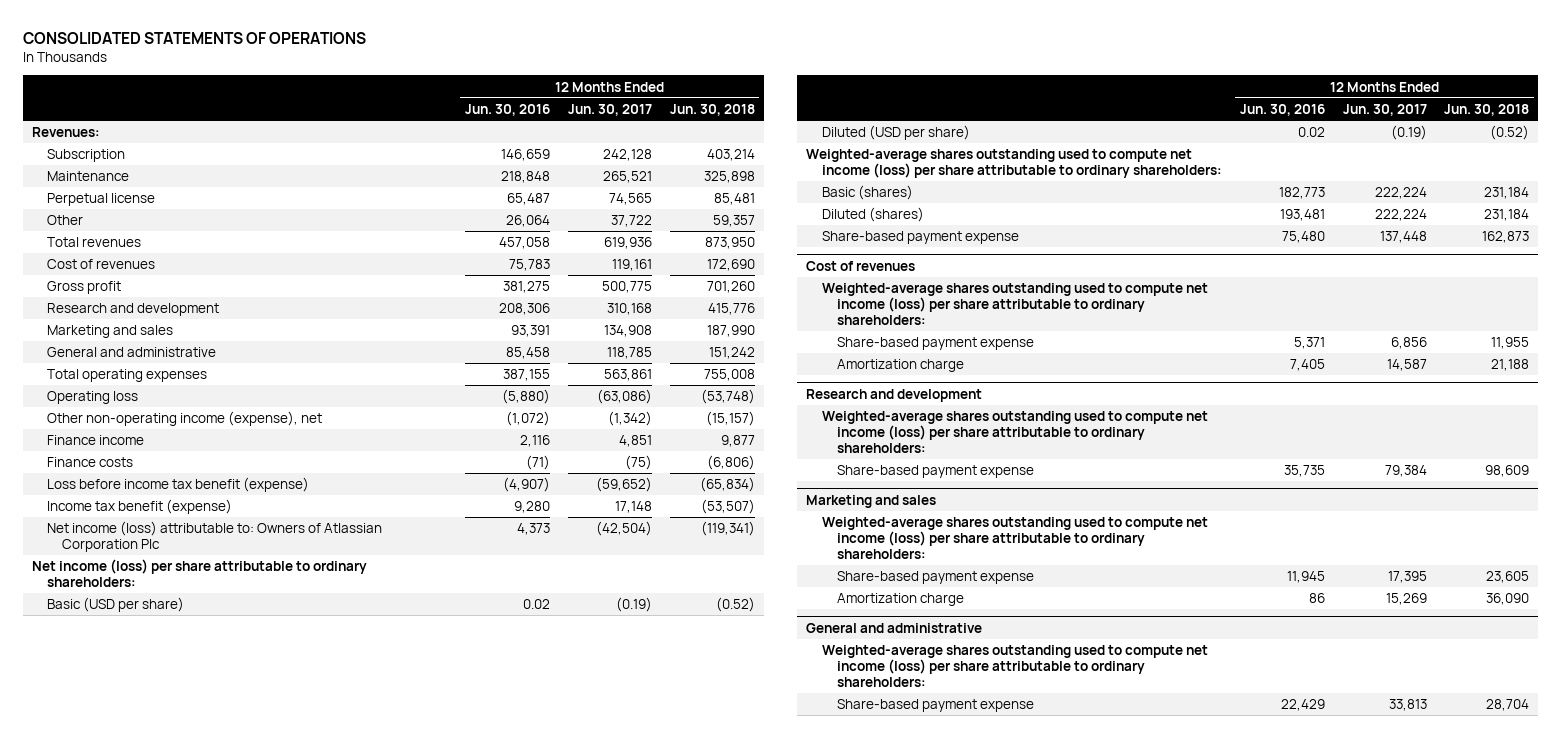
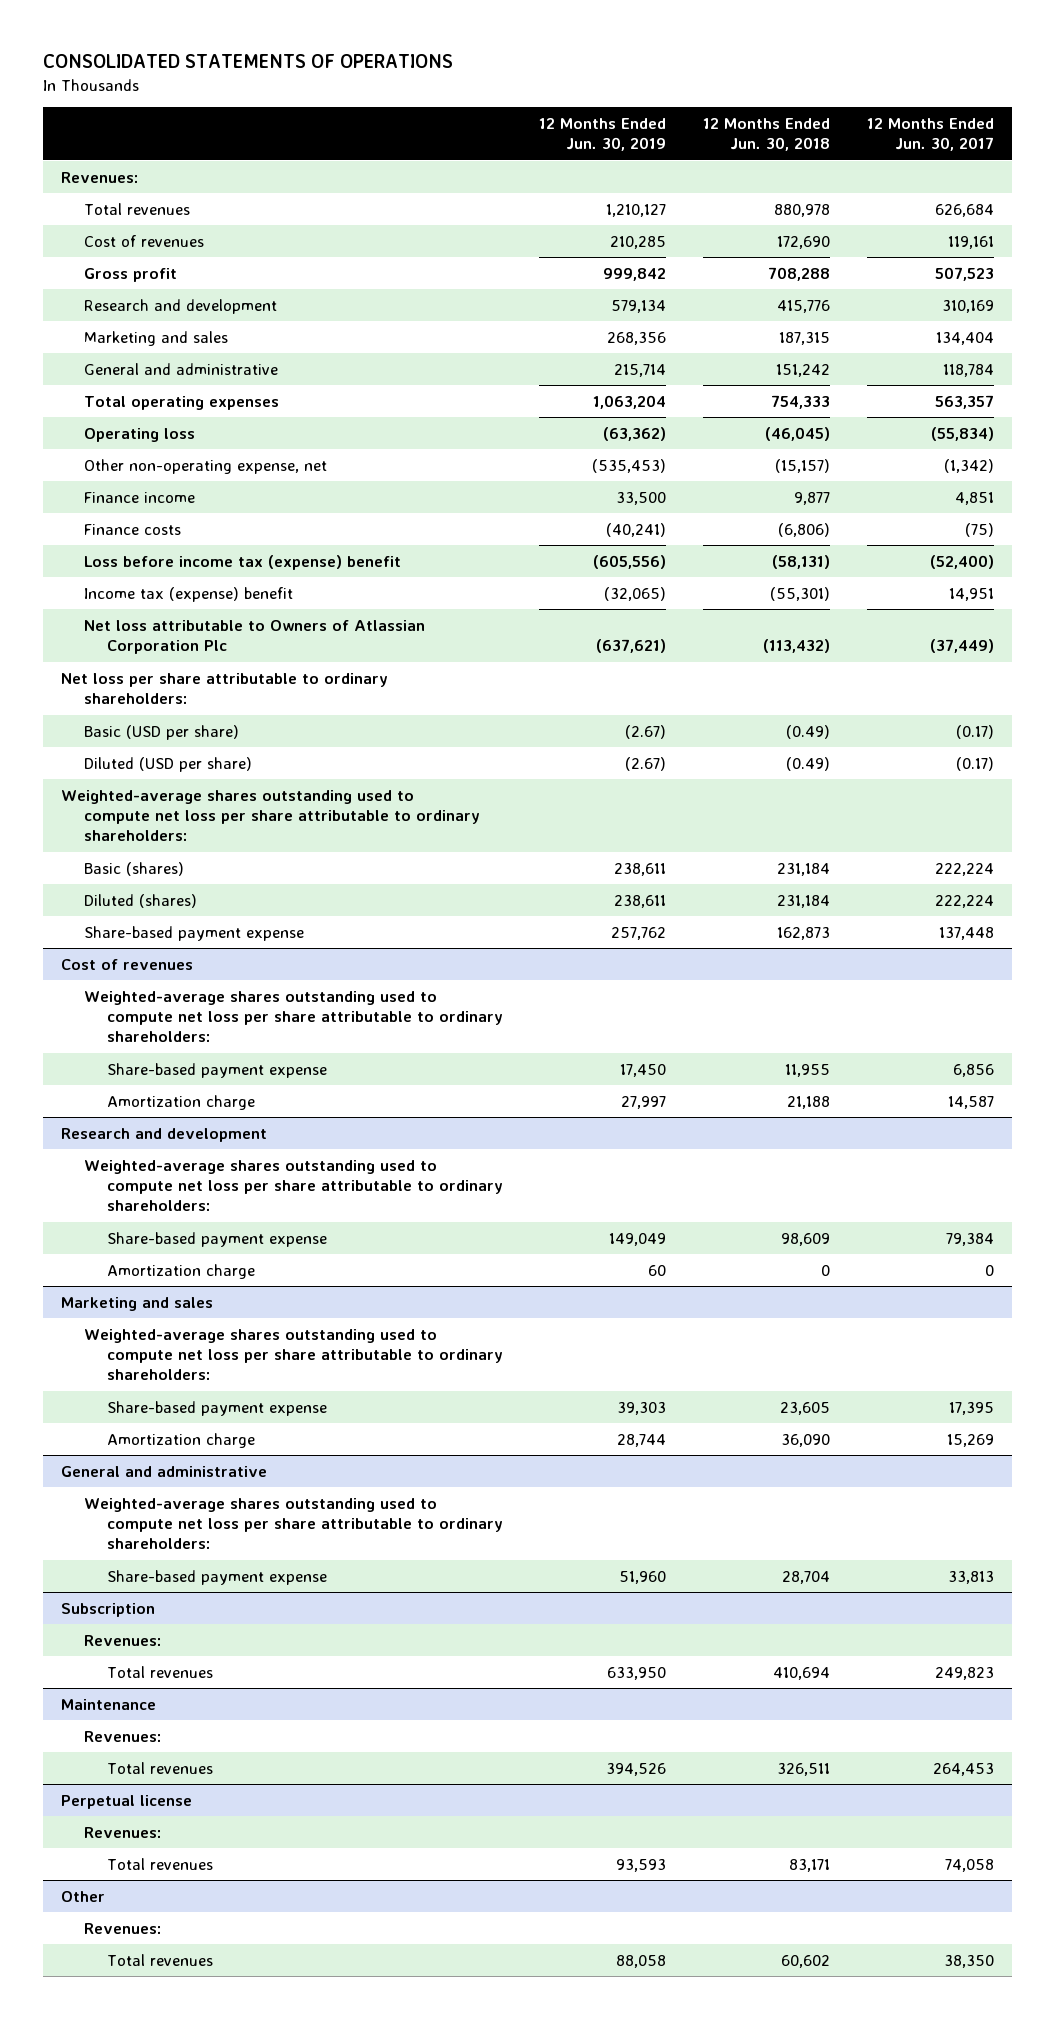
[464,104,550,117] Jun. 30, 2016 -> none
none -> [539,118,667,152] 12 Months Ended Jun. 30, 2019
[46,149,125,163] Subscription -> none
[46,171,129,182] Maintenance -> none
[46,193,155,207] Perpetual license -> none
[46,215,83,226] Other -> none
[603,237,652,250] 619,936 -> [934,203,994,217] 626,684
[704,237,755,250] 873,950 -> [774,203,831,217] 880,978
[601,281,652,294] 500,775 -> [934,266,994,281] 507,523
[706,281,755,294] 701,260 -> [768,266,831,281] 708,288
[606,303,652,316] 310,168 -> [941,299,994,313] 310,169
[603,325,652,338] 134,908 -> [935,331,994,345] 134,404
[706,325,755,338] 187,990 -> [779,331,831,345] 187,315
[606,347,652,360] 118,785 -> [942,363,994,377] 118,784
[603,369,652,382] 563,861 -> [934,394,994,409] 563,357
[703,369,755,382] 755,008 -> [771,394,831,409] 754,333
[596,389,652,405] (63,086) -> [930,426,994,441] (55,834)
[700,389,755,405] (53,748) -> [765,426,831,441] (46,045)
[46,411,322,427] Other non-operating income (expense), net -> [83,458,327,474] Other non-operating expense, net
[46,477,309,493] Loss before income tax benefit (expense) -> [83,554,401,570] Loss before income tax (expense) benefit
[595,477,652,493] (59,652) -> [929,554,994,569] (52,400)
[699,477,755,493] (65,834) -> [772,554,831,569] (58,131)
[46,499,232,515] Income tax benefit (expense) -> [83,586,293,602] Income tax (expense) benefit
[614,501,652,514] 17,148 -> [948,587,994,601] 14,951
[700,499,755,515] (53,507) -> [770,586,831,601] (55,301)
[46,521,382,552] Net income (loss) attributable to: Owners of Atlassian Corporation Plc -> [83,619,425,655] Net loss attributable to Owners of Atlassian Corporation Plc
[595,521,652,537] (42,504) -> [929,639,994,654] (37,449)
[700,521,755,537] (119,341) -> [763,639,831,654] (113,432)
[31,559,367,587] Net income (loss) per share attributable to ordinary shareholders: -> [61,672,389,705] Net loss per share attributable to ordinary shareholders:
[615,597,652,613] (0.19) -> [955,724,994,739] (0.17)
[715,597,755,613] (0.52) -> [786,724,831,739] (0.49)
[1390,125,1427,141] (0.19) -> [955,756,994,771] (0.17)
[1490,125,1530,141] (0.52) -> [786,756,831,771] (0.49)
[806,149,1222,178] Weighted-average shares outstanding used to compute net income (loss) per share attributable to ordinary shareholders: -> [61,789,480,842] Weighted-average shares outstanding used to compute net loss per share attributable to ordinary shareholders:
[821,283,1208,325] Weighted-average shares outstanding used to compute net income (loss) per share attributable to ordinary shareholders: -> [83,990,503,1043] Weighted-average shares outstanding used to compute net loss per share attributable to ordinary shareholders:
[821,411,1208,453] Weighted-average shares outstanding used to compute net income (loss) per share attributable to ordinary shareholders: -> [83,1159,503,1212] Weighted-average shares outstanding used to compute net loss per share attributable to ordinary shareholders:
none -> [106,1263,255,1279] Amortization charge
[821,517,1208,559] Weighted-average shares outstanding used to compute net income (loss) per share attributable to ordinary shareholders: -> [83,1328,503,1381] Weighted-average shares outstanding used to compute net loss per share attributable to ordinary shareholders:
[821,645,1208,687] Weighted-average shares outstanding used to compute net income (loss) per share attributable to ordinary shareholders: -> [83,1497,503,1550] Weighted-average shares outstanding used to compute net loss per share attributable to ordinary shareholders:
none -> [61,1602,156,1617] Subscription
none -> [83,1634,161,1646] Revenues:
none -> [106,1665,213,1678] Total revenues
none -> [61,1698,157,1710] Maintenance
none -> [83,1730,161,1742] Revenues:
none -> [106,1761,213,1774] Total revenues
none -> [61,1794,193,1809] Perpetual license
none -> [83,1826,161,1838] Revenues:
none -> [106,1857,213,1870] Total revenues
none -> [61,1890,106,1902] Other
none -> [83,1922,161,1934] Revenues:
none -> [106,1953,213,1966] Total revenues

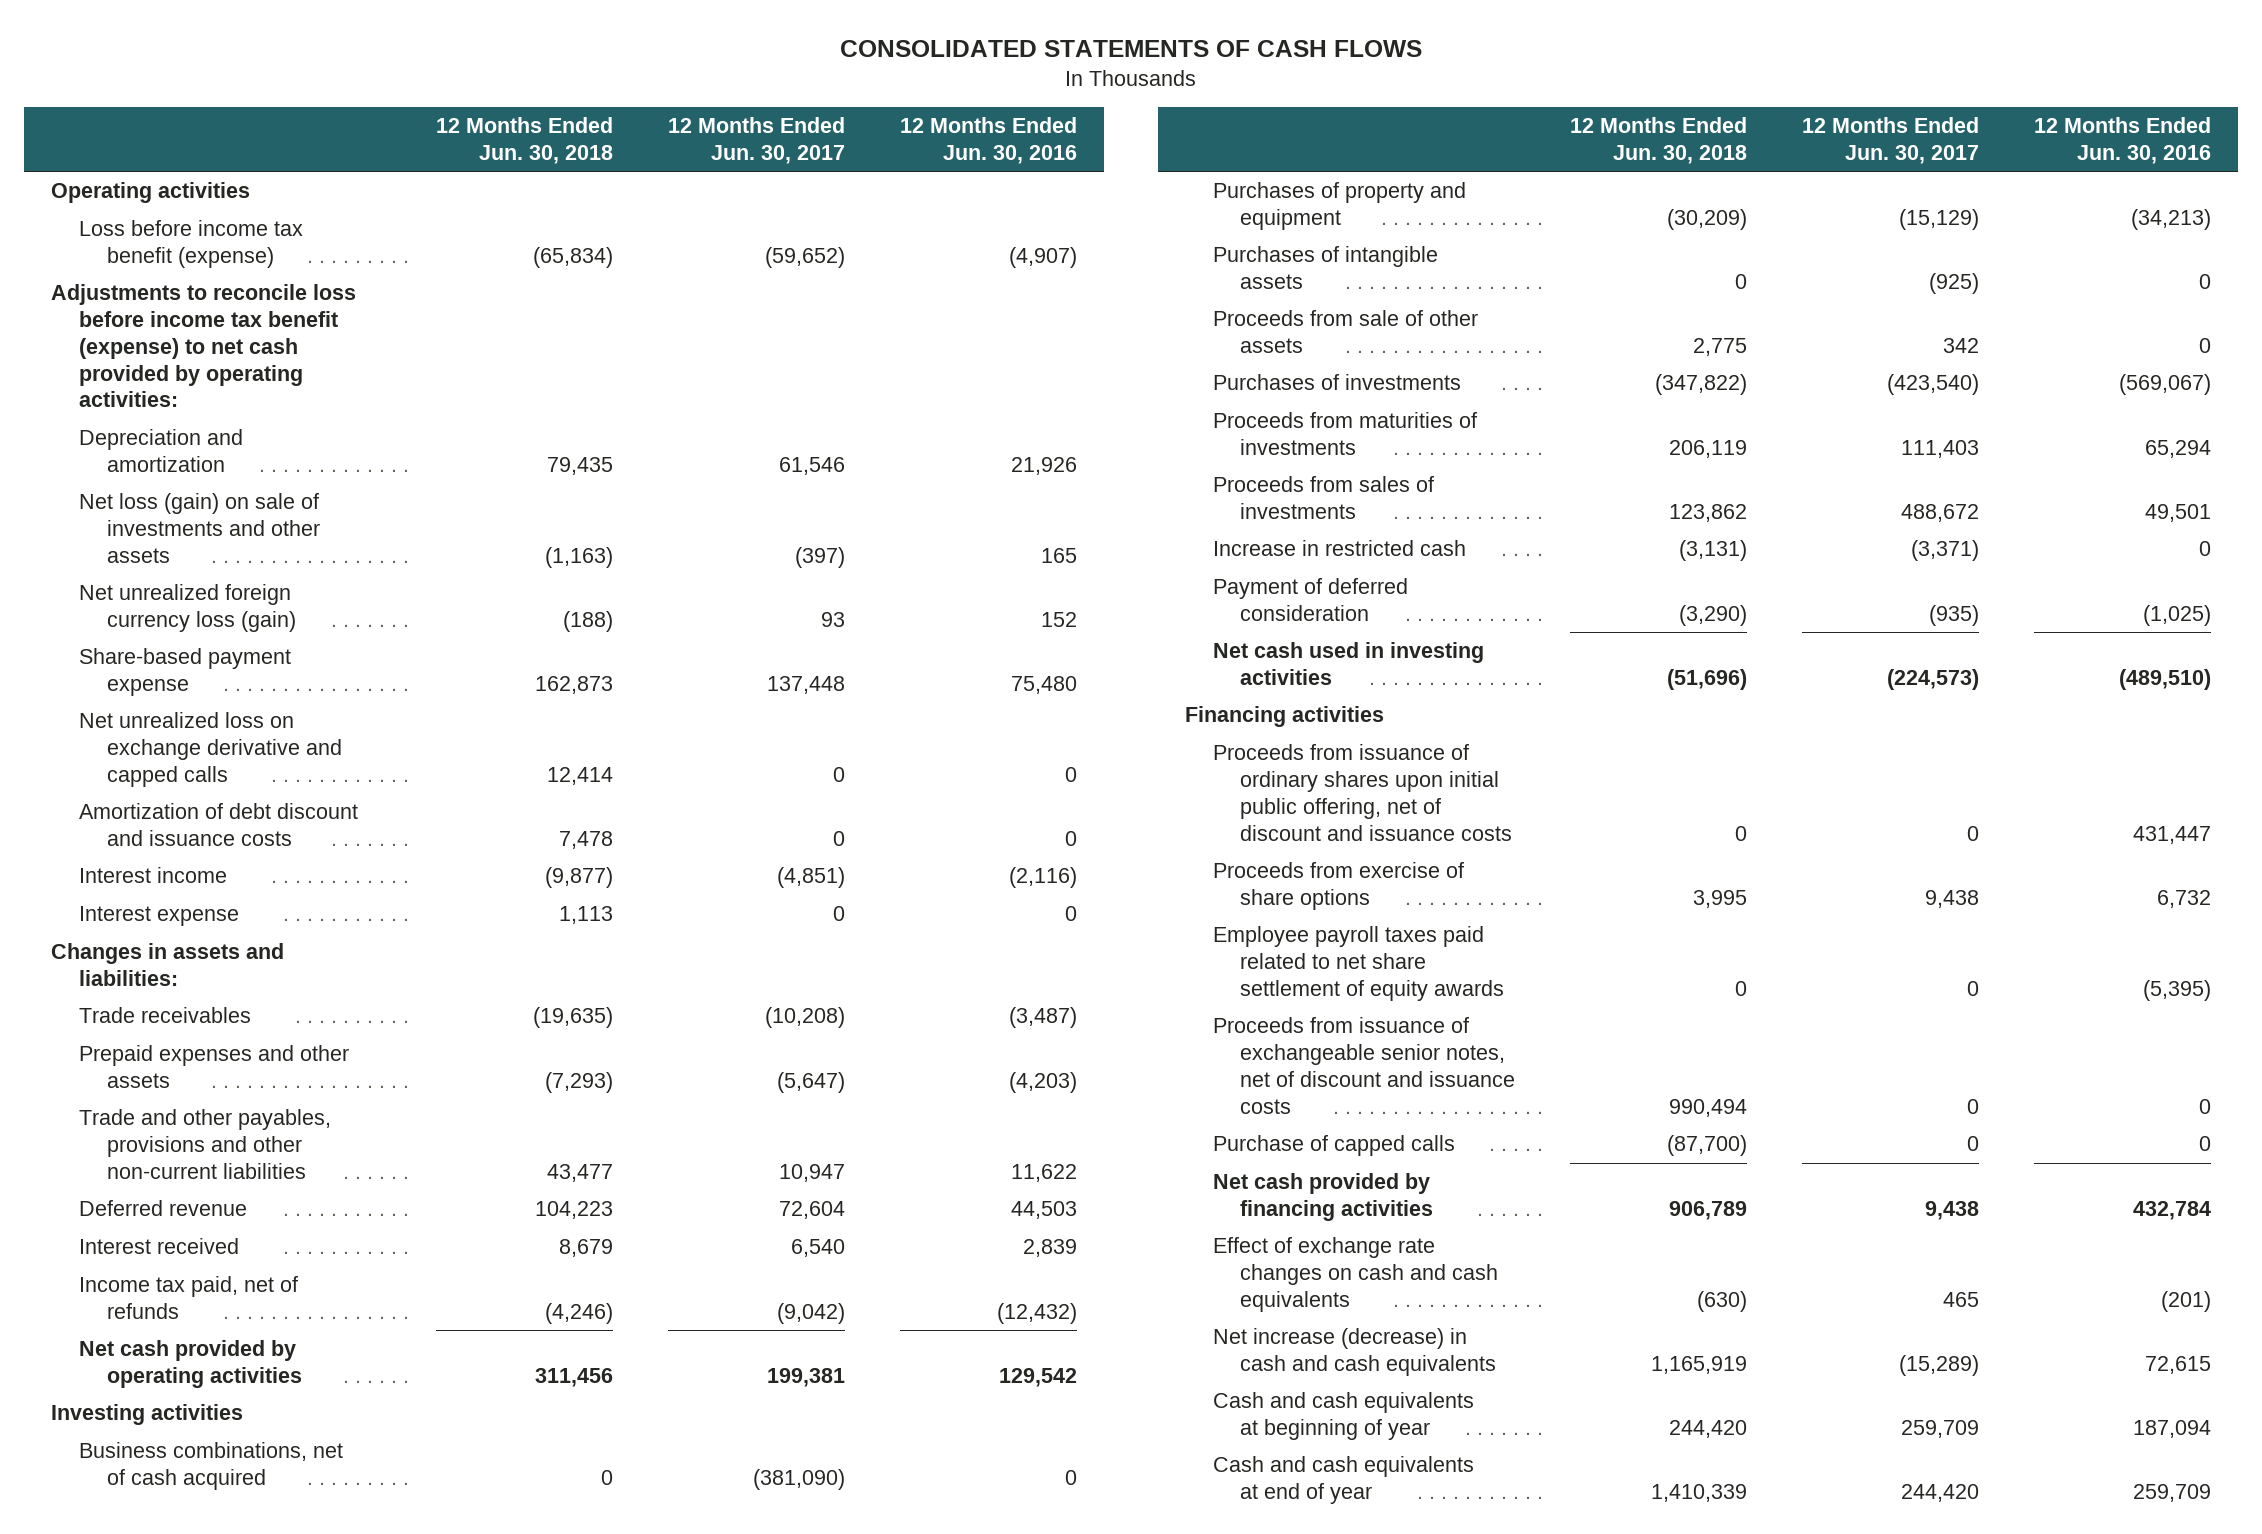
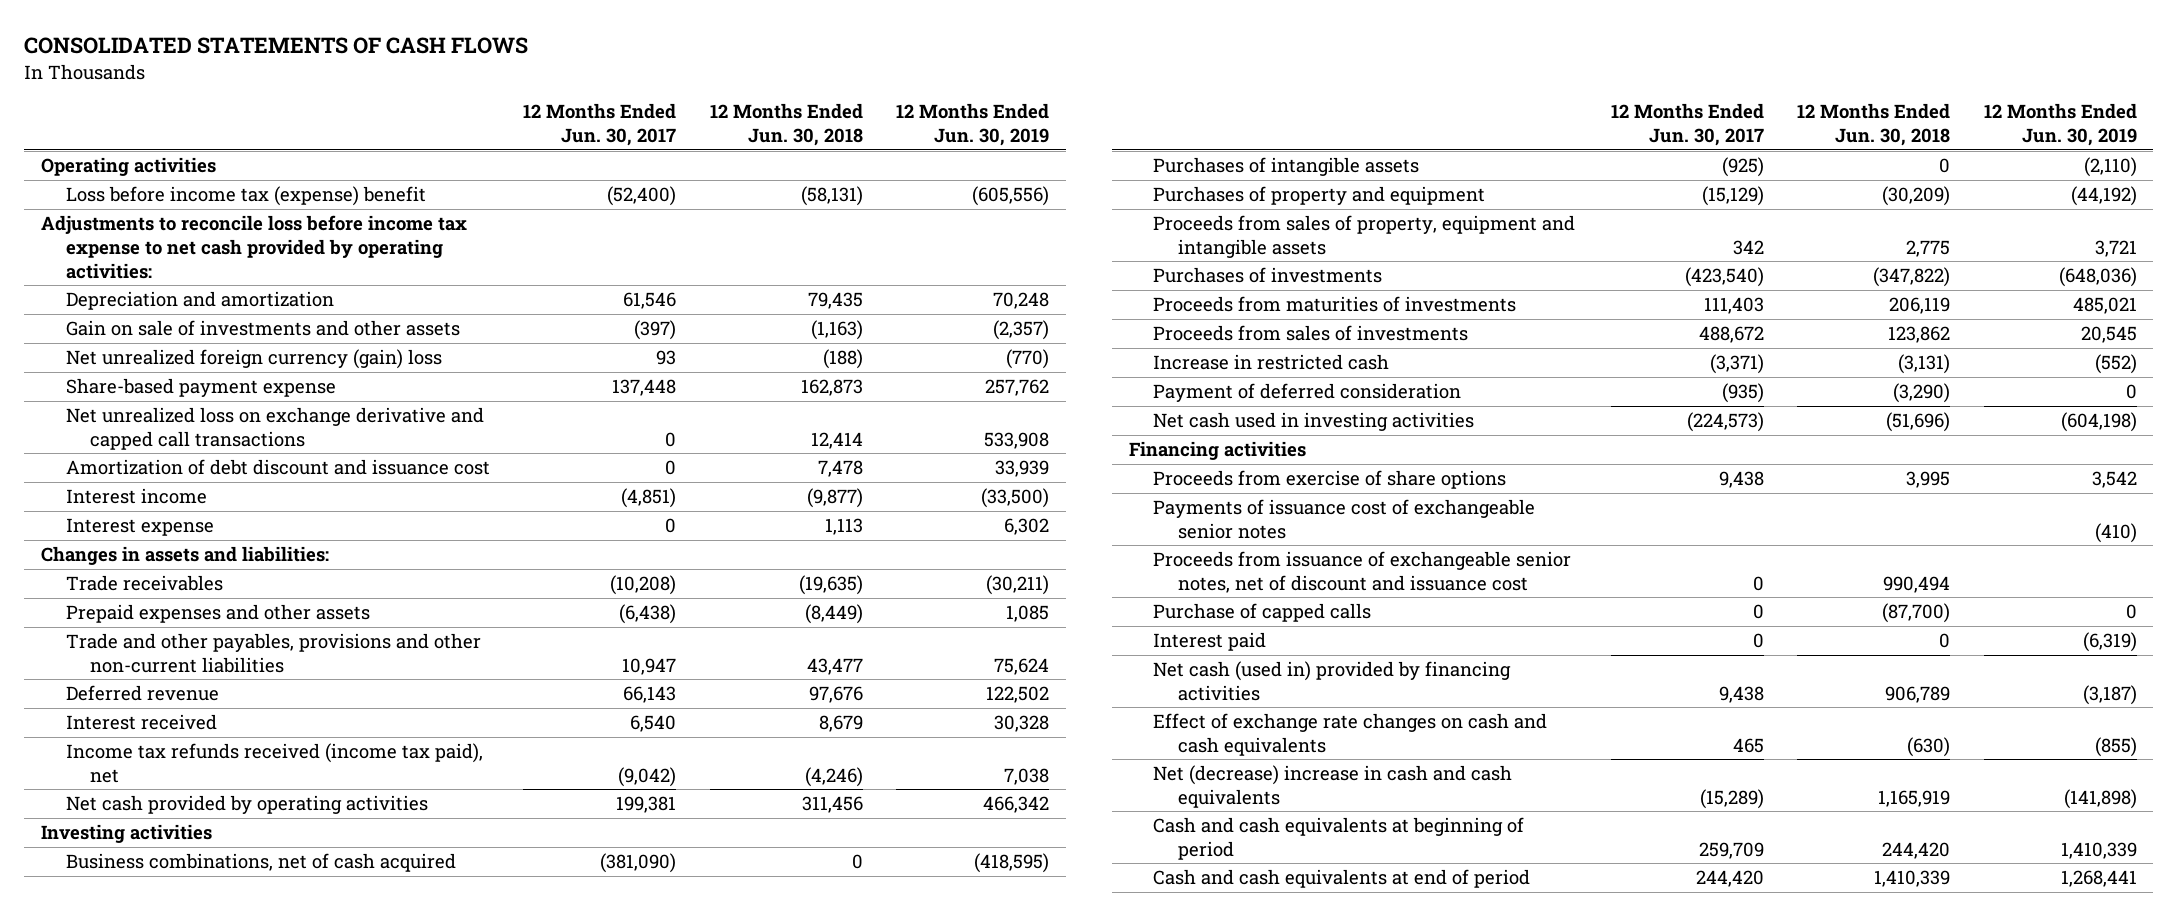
[900,117,1078,164] 12 Months Ended Jun. 30, 2016 -> none
none -> [895,103,1049,146] 12 Months Ended Jun. 30, 2019
[78,220,303,268] Loss before income tax benefit (expense) -> [65,185,426,206] Loss before income tax (expense) benefit
[533,246,614,268] (65,834) -> [800,185,863,206] (58,131)
[765,246,846,268] (59,652) -> [607,185,677,206] (52,400)
[51,284,357,408] Adjustments to reconcile loss before income tax benefit (expense) to net cash provided by operating activities: -> [41,214,468,279] Adjustments to reconcile loss before income tax expense to net cash provided by operating activities:
[78,493,320,563] Net loss (gain) on sale of investments and other assets -> [65,319,460,336] Gain on sale of investments and other assets
[78,584,296,632] Net unrealized foreign currency loss (gain) -> [65,348,442,369] Net unrealized foreign currency (gain) loss
[78,712,342,787] Net unrealized loss on exchange derivative and capped calls -> [65,406,484,450] Net unrealized loss on exchange derivative and capped call transactions
[78,803,358,846] Amortization of debt discount and issuance costs -> [65,458,490,475] Amortization of debt discount and issuance cost
[545,1071,614,1093] (7,293) -> [804,603,863,624] (8,449)
[777,1071,846,1093] (5,647) -> [619,603,677,624] (6,438)
[535,1201,614,1220] 104,223 -> [808,685,863,703] 97,676
[779,1201,846,1220] 72,604 -> [623,685,677,703] 66,143
[78,1276,298,1319] Income tax paid, net of refunds -> [65,742,483,783] Income tax refunds received (income tax paid), net
[1212,182,1466,230] Purchases of property and equipment -> [1153,185,1486,205] Purchases of property and equipment
[1212,310,1478,353] Proceeds from sale of other assets -> [1153,214,1576,258] Proceeds from sales of property, equipment and intangible assets
[1212,744,1513,841] Proceeds from issuance of ordinary shares upon initial public offering, net of discount and issuance costs -> none
[1212,926,1505,1001] Employee payroll taxes paid related to net share settlement of equity awards -> none
none -> [1153,498,1536,539] Payments of issuance cost of exchangeable senior notes
[1212,1017,1516,1114] Proceeds from issuance of exchangeable senior notes, net of discount and issuance costs -> [1153,550,1572,593] Proceeds from issuance of exchangeable senior notes, net of discount and issuance cost
none -> [1153,631,1267,651] Interest paid
[1212,1173,1434,1221] Net cash provided by financing activities -> [1153,660,1512,701] Net cash (used in) provided by financing activities
[1212,1328,1497,1376] Net increase (decrease) in cash and cash equivalents -> [1153,764,1513,808] Net (decrease) increase in cash and cash equivalents
[1212,1392,1474,1440] Cash and cash equivalents at beginning of year -> [1153,816,1525,860] Cash and cash equivalents at beginning of period
[1212,1456,1474,1504] Cash and cash equivalents at end of year -> [1153,868,1531,888] Cash and cash equivalents at end of period

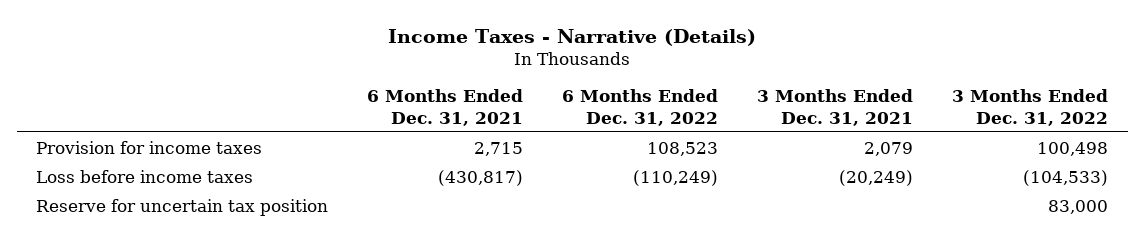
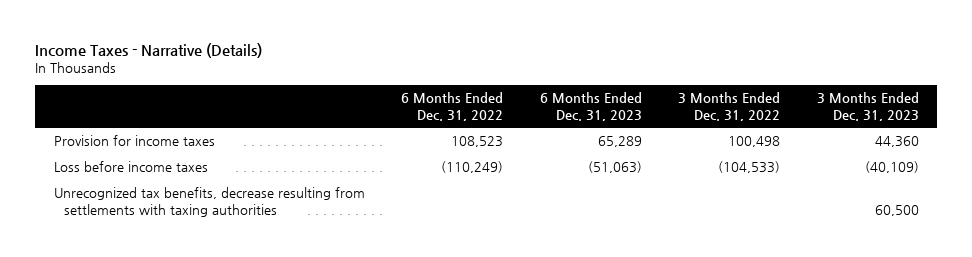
[367,89,524,126] 6 Months Ended Dec. 31, 2021 -> none
[757,89,914,126] 3 Months Ended Dec. 31, 2021 -> none
none -> [539,92,642,122] 6 Months Ended Dec. 31, 2023
none -> [816,92,919,122] 3 Months Ended Dec. 31, 2023
[36,198,329,216] Reserve for uncertain tax position -> none
none -> [53,187,365,217] Unrecognized tax benefits, decrease resulting from settlements with taxing authorities

